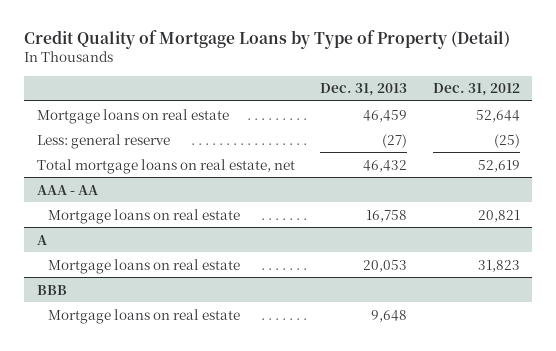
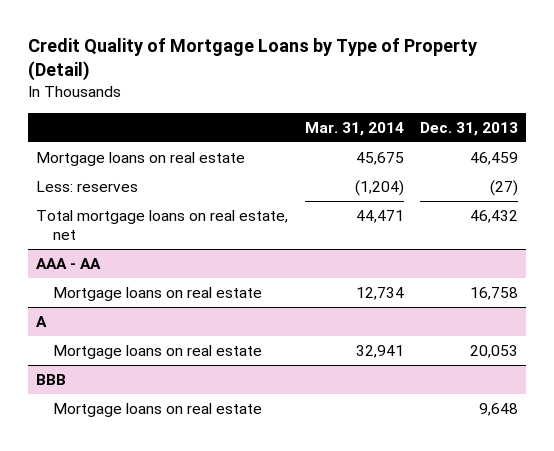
[432,83,520,97] Dec. 31, 2012 -> none
none -> [304,122,404,137] Mar. 31, 2014
[36,133,170,149] Less: general reserve -> [36,180,139,192] Less: reserves

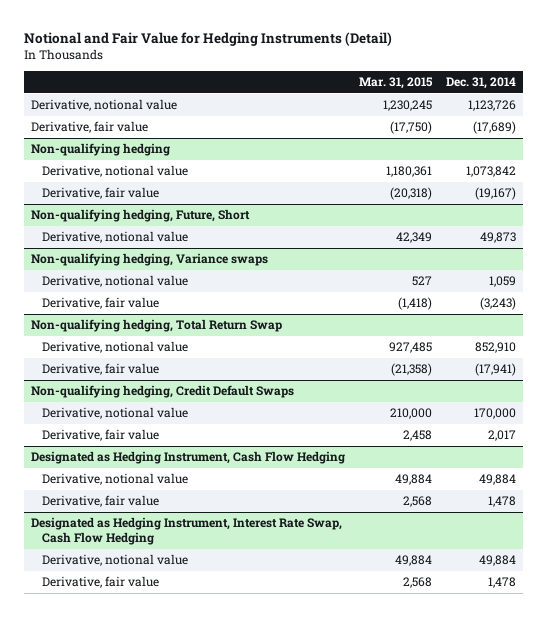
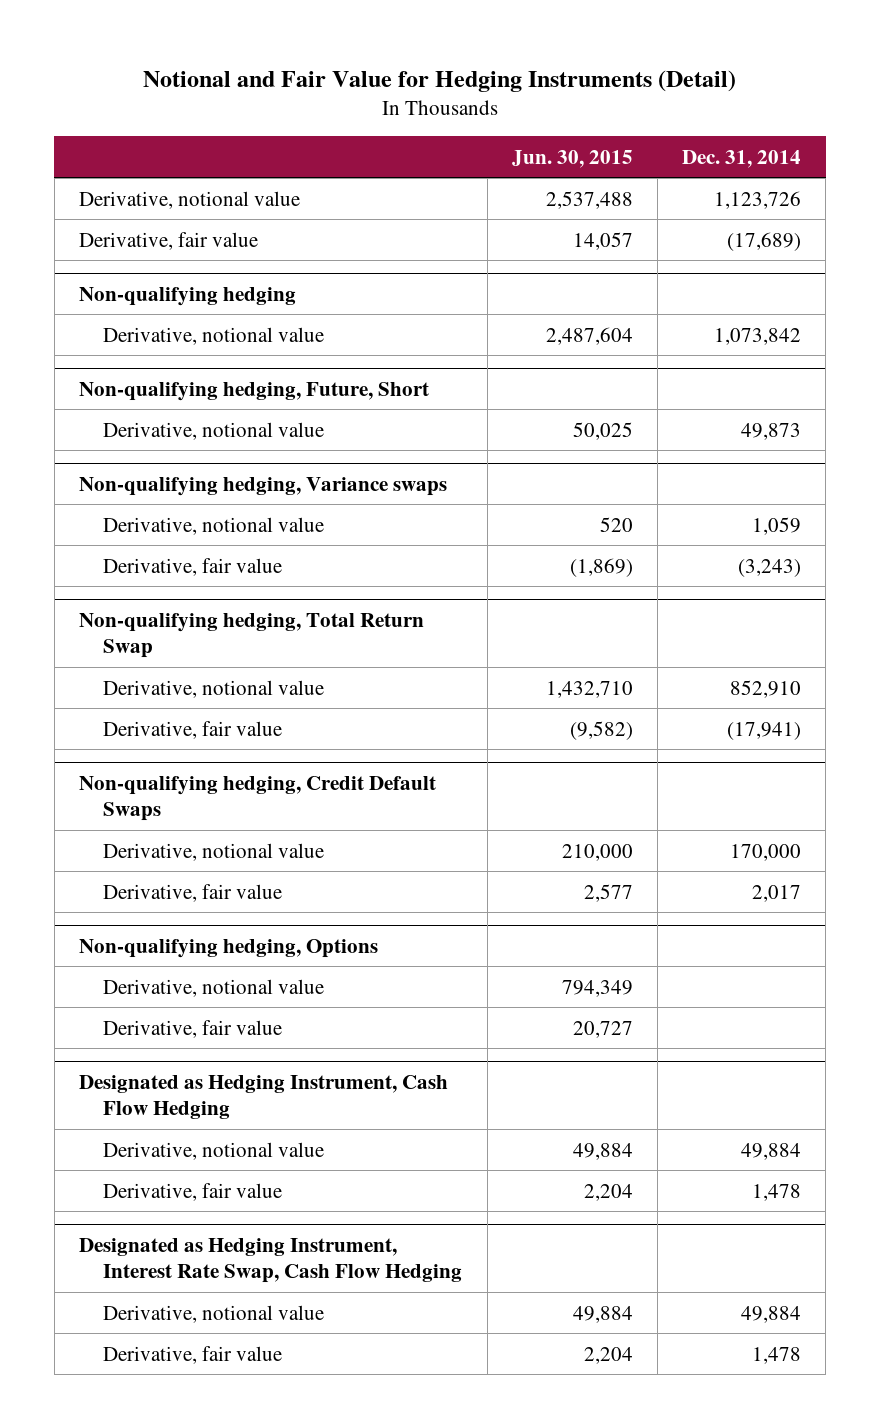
[359,76,434,89] Mar. 31, 2015 -> none
none -> [511,149,633,168] Jun. 30, 2015
[42,187,160,200] Derivative, fair value -> none
none -> [78,938,378,958] Non-qualifying hedging, Options
none -> [103,978,325,997] Derivative, notional value
none -> [103,1019,283,1038] Derivative, fair value

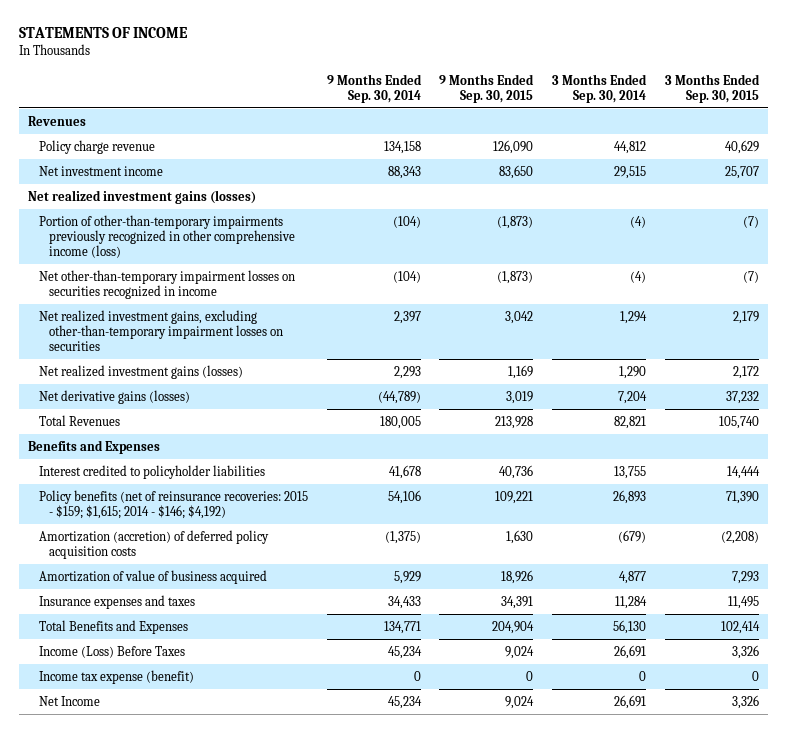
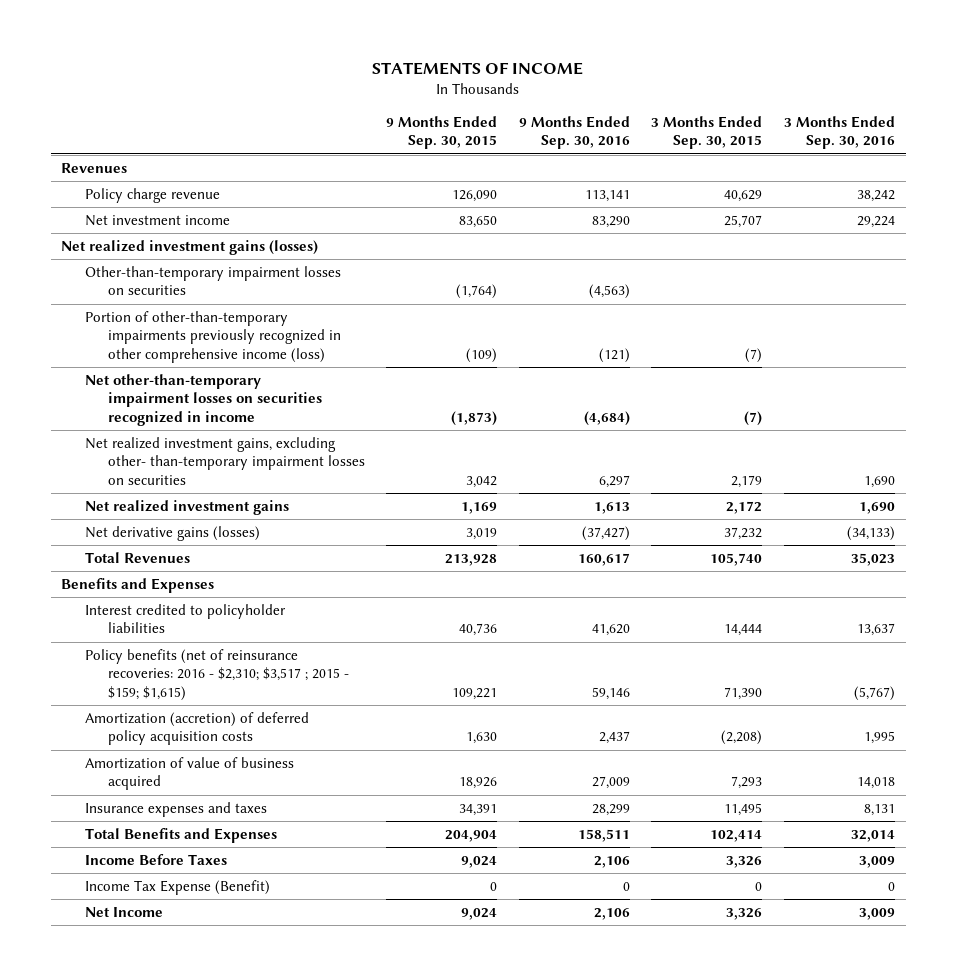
[326,73,422,103] 9 Months Ended Sep. 30, 2014 -> none
[551,73,647,103] 3 Months Ended Sep. 30, 2014 -> none
none -> [518,115,630,150] 9 Months Ended Sep. 30, 2016
none -> [783,115,895,150] 3 Months Ended Sep. 30, 2016
none -> [84,265,341,296] Other-than-temporary impairment losses on securities
[497,215,534,229] (1,873) -> [466,348,498,364] (109)
[38,309,284,351] Net realized investment gains, excluding other-than-temporary impairment losses on securities -> [84,436,366,486] Net realized investment gains, excluding other- than-temporary impairment losses on securities
[38,364,243,379] Net realized investment gains (losses) -> [84,499,289,515] Net realized investment gains
[38,489,308,519] Policy benefits (net of reinsurance recoveries: 2015 - $159; $1,615; 2014 - $146; $4,192) -> [84,648,350,702] Policy benefits (net of reinsurance recoveries: 2016 - $2,310; $3,517 ; 2015 - $159; $1,615)
[38,645,185,658] Income (Loss) Before Taxes -> [84,853,227,865] Income Before Taxes
[38,669,194,684] Income tax expense (benefit) -> [84,879,270,895] Income Tax Expense (Benefit)

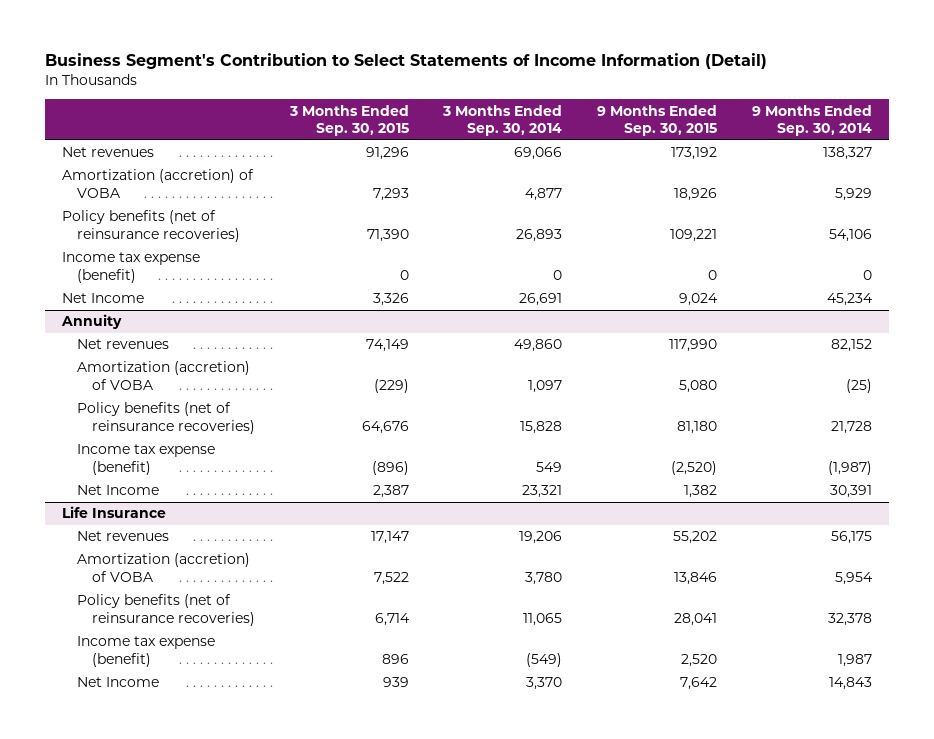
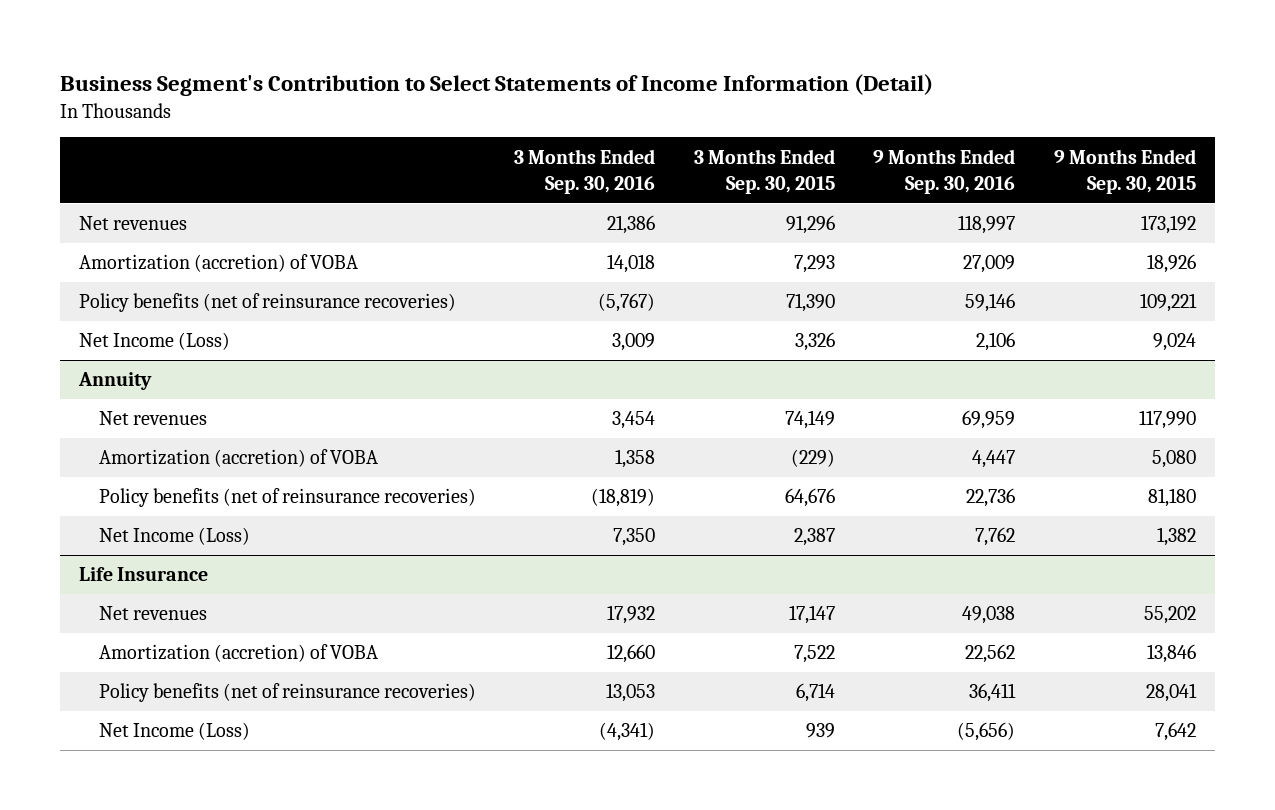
[442,104,563,137] 3 Months Ended Sep. 30, 2014 -> none
[751,104,872,137] 9 Months Ended Sep. 30, 2014 -> none
none -> [514,148,656,194] 3 Months Ended Sep. 30, 2016
none -> [873,148,1016,194] 9 Months Ended Sep. 30, 2016
[61,252,200,284] Income tax expense (benefit) -> none
[61,293,144,304] Net Income -> [78,332,230,351] Net Income (Loss)
[77,444,216,476] Income tax expense (benefit) -> none
[77,485,160,496] Net Income -> [98,527,250,546] Net Income (Loss)
[77,636,216,668] Income tax expense (benefit) -> none
[77,677,160,688] Net Income -> [98,722,250,741] Net Income (Loss)

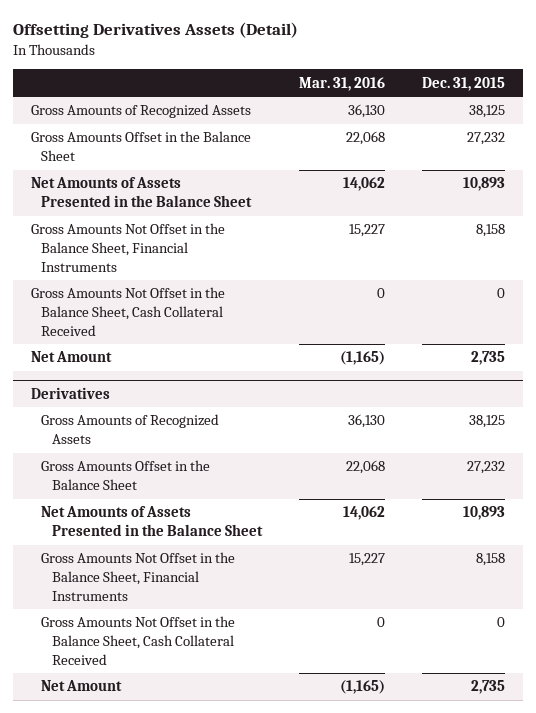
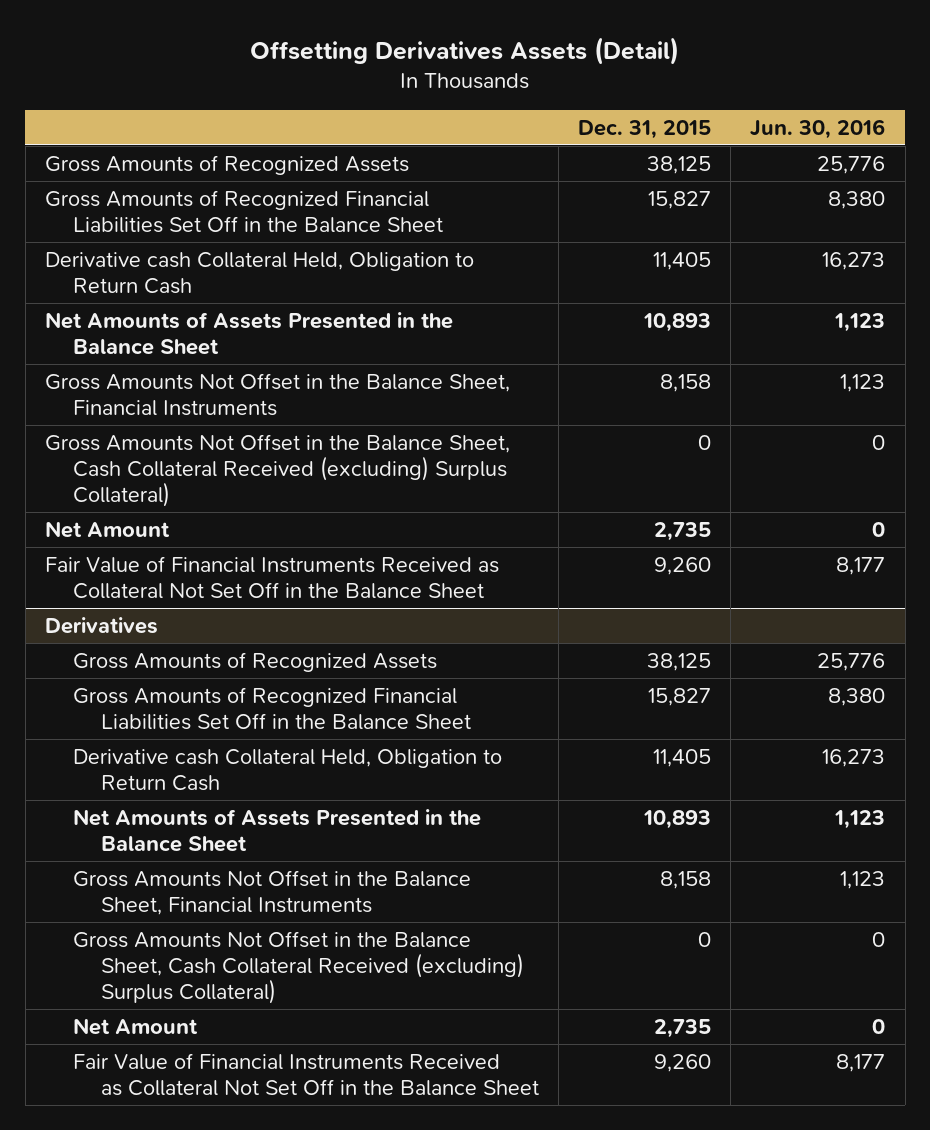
[298,76,385,91] Mar. 31, 2016 -> none
none -> [750,118,886,139] Jun. 30, 2016
[31,131,252,162] Gross Amounts Offset in the Balance Sheet -> [44,189,443,233] Gross Amounts of Recognized Financial Liabilities Set Off in the Balance Sheet
[466,132,505,146] 27,232 -> [648,190,712,209] 15,827
none -> [44,251,474,294] Derivative cash Collateral Held, Obligation to Return Cash
[31,287,226,336] Gross Amounts Not Offset in the Balance Sheet, Cash Collateral Received -> [44,433,510,508] Gross Amounts Not Offset in the Balance Sheet, Cash Collateral Received (excluding) Surplus Collateral)
none -> [44,555,499,599] Fair Value of Financial Instruments Received as Collateral Not Set Off in the Balance Sheet
[41,460,211,491] Gross Amounts Offset in the Balance Sheet -> [72,686,471,730] Gross Amounts of Recognized Financial Liabilities Set Off in the Balance Sheet
[466,461,505,475] 27,232 -> [648,687,712,706] 15,827
none -> [72,748,502,791] Derivative cash Collateral Held, Obligation to Return Cash
[41,616,236,665] Gross Amounts Not Offset in the Balance Sheet, Cash Collateral Received -> [72,930,524,1005] Gross Amounts Not Offset in the Balance Sheet, Cash Collateral Received (excluding) Surplus Collateral)
none -> [72,1052,539,1096] Fair Value of Financial Instruments Received as Collateral Not Set Off in the Balance Sheet

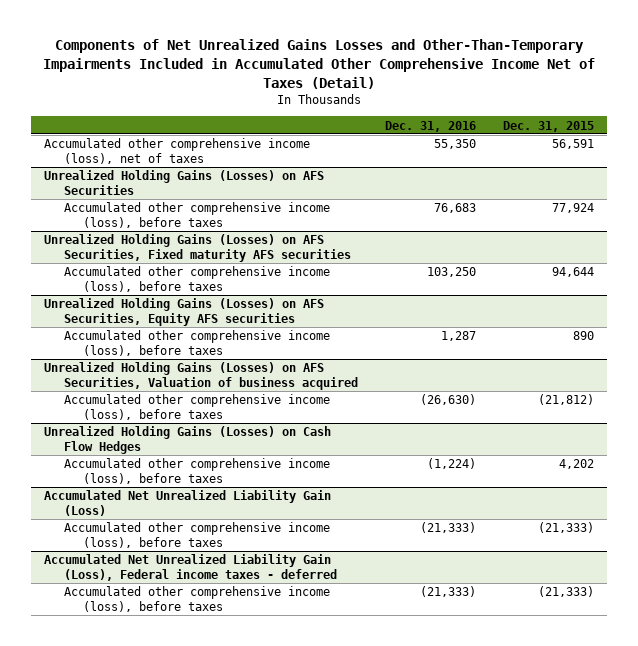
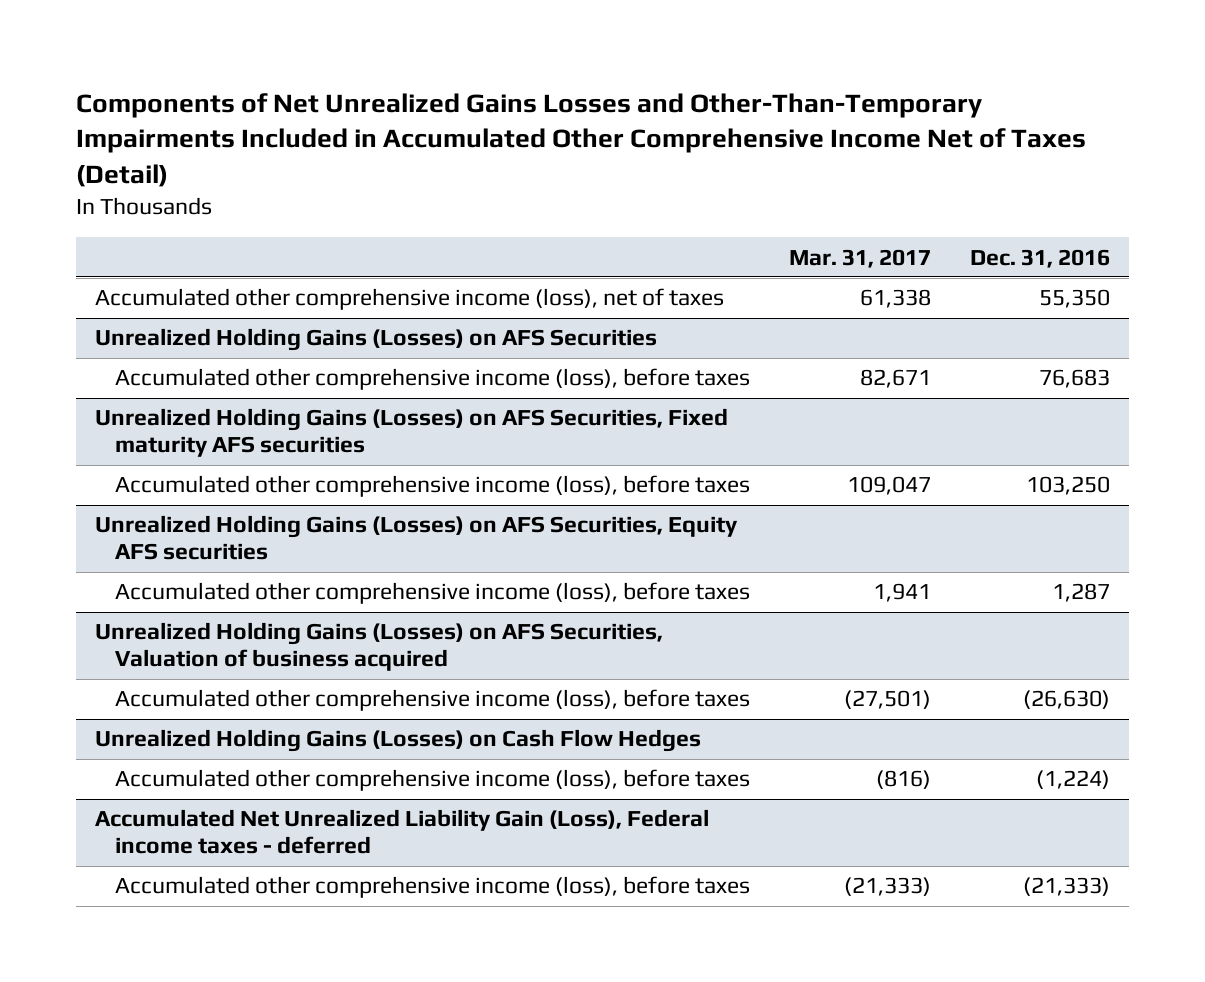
[502,120,594,132] Dec. 31, 2015 -> none
none -> [788,248,931,268] Mar. 31, 2017
[44,490,332,516] Accumulated Net Unrealized Liability Gain (Loss) -> none
[63,522,330,548] Accumulated other comprehensive income (loss), before taxes -> none

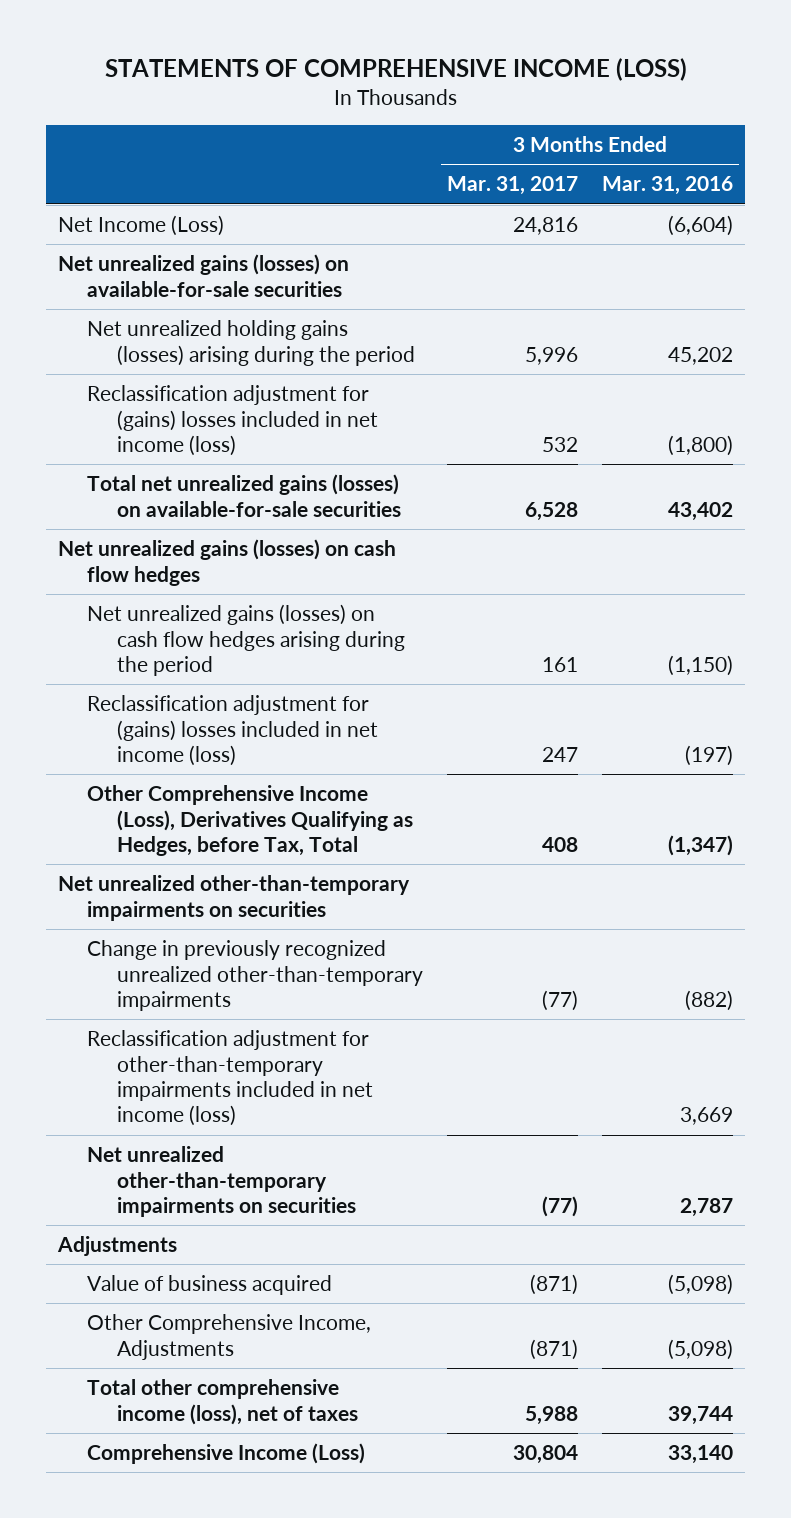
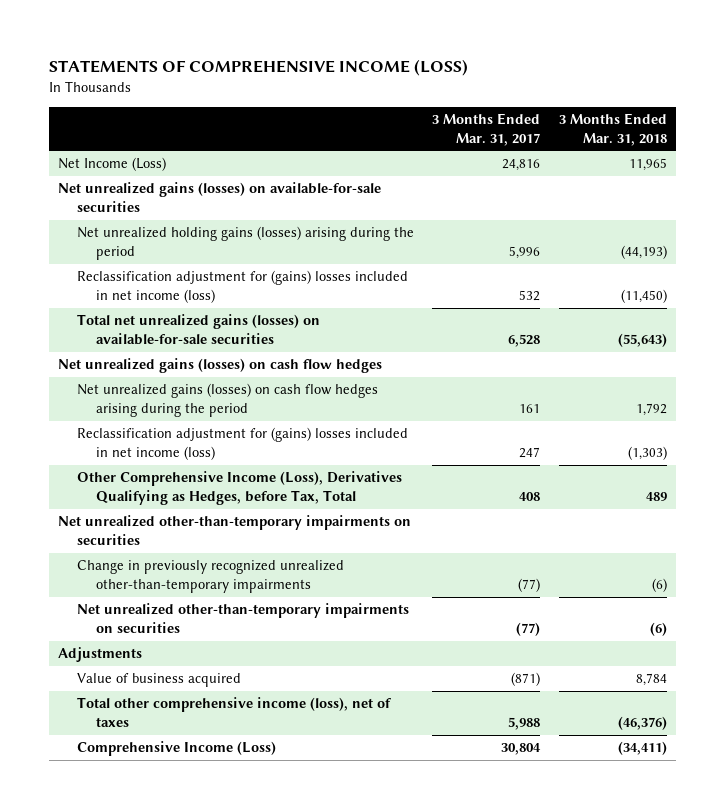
[602,176,734,196] Mar. 31, 2016 -> none
none -> [558,112,667,146] 3 Months Ended Mar. 31, 2018
[87,1030,373,1127] Reclassification adjustment for other-than-temporary impairments included in net income (loss) -> none
[87,1314,372,1360] Other Comprehensive Income, Adjustments -> none

